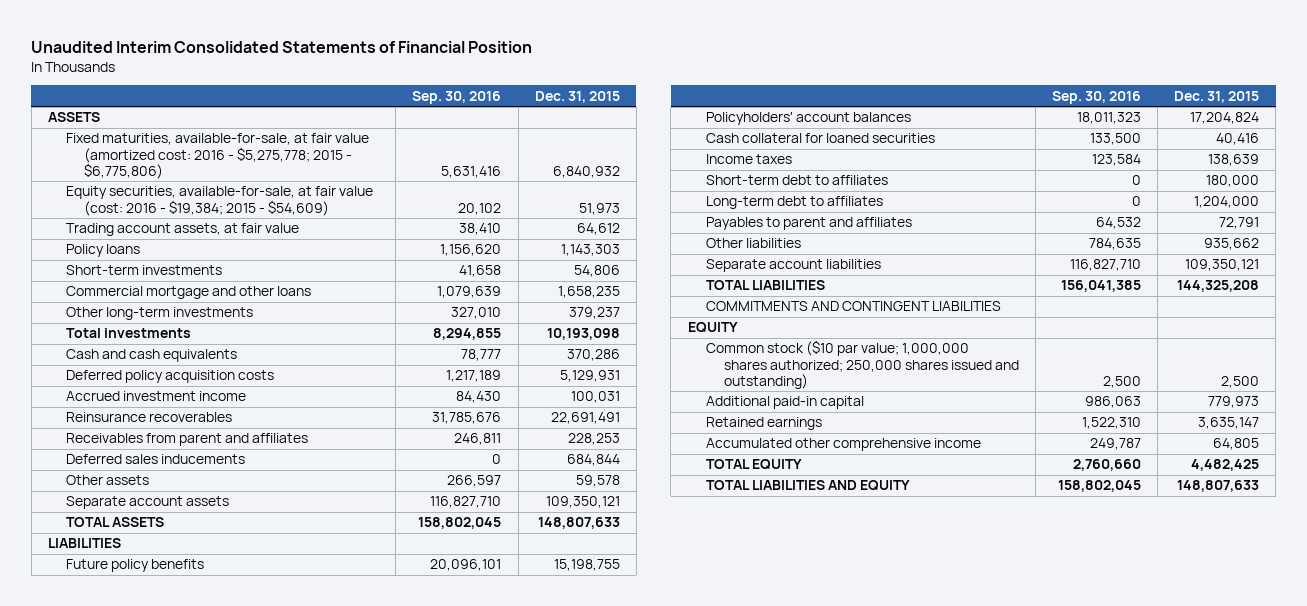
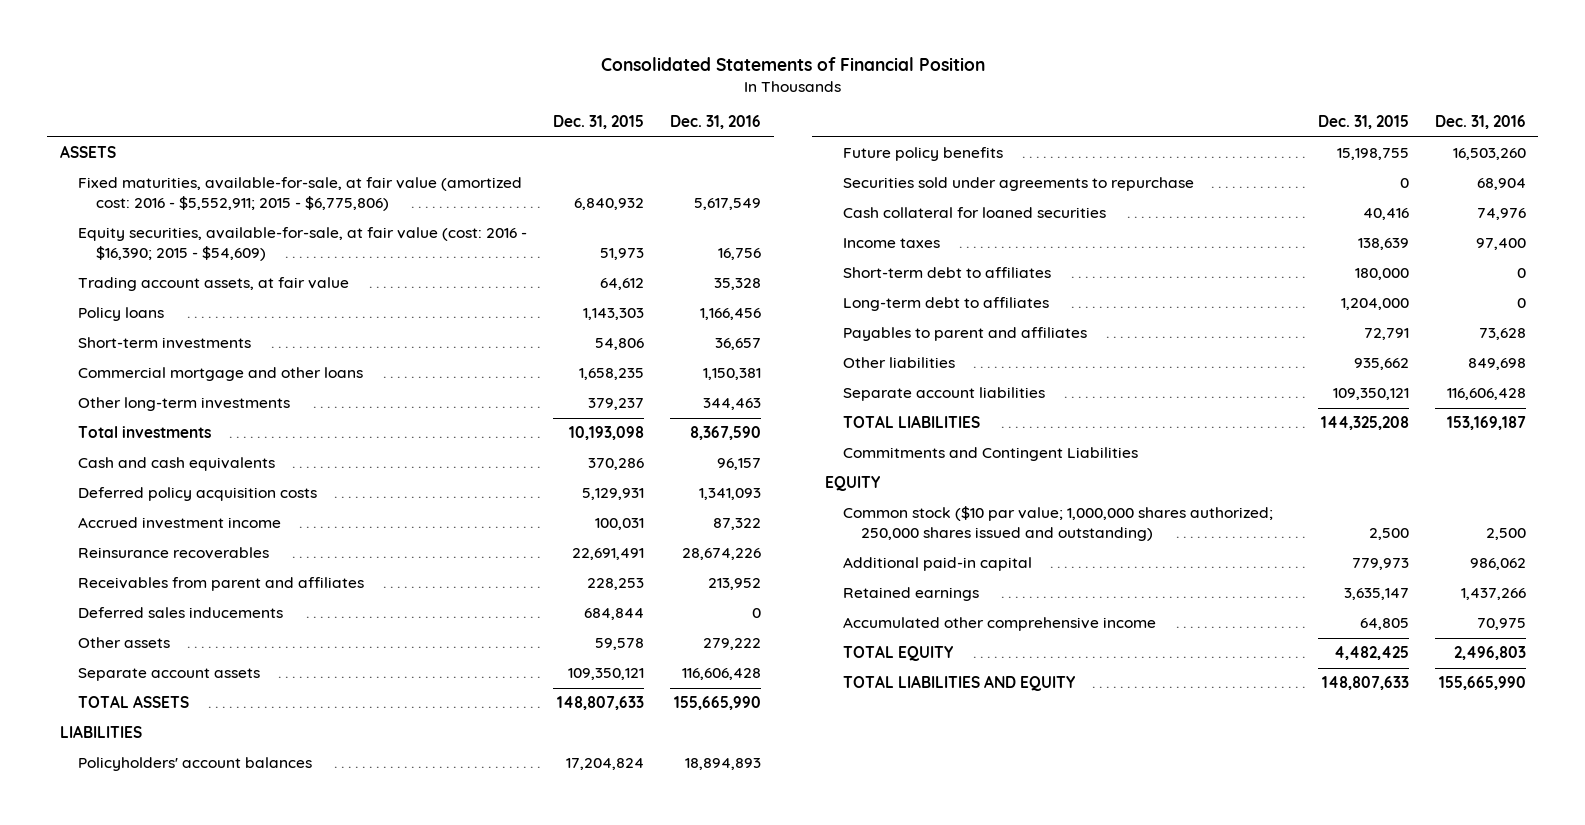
[31,40,533,53] Unaudited Interim Consolidated Statements of Financial Position -> [600,56,985,71] Consolidated Statements of Financial Position
[412,90,502,104] Sep. 30, 2016 -> none
none -> [669,115,761,130] Dec. 31, 2016
[66,133,370,179] Fixed maturities, available-for-sale, at fair value (amortized cost: 2016 - $5,275,778; 2015 - $6,775,806) -> [77,177,522,212] Fixed maturities, available-for-sale, at fair value (amortized cost: 2016 - $5,552,911; 2015 - $6,775,806)
[66,186,374,216] Equity securities, available-for-sale, at fair value (cost: 2016 - $19,384; 2015 - $54,609) -> [77,227,527,262] Equity securities, available-for-sale, at fair value (cost: 2016 - $16,390; 2015 - $54,609)
[66,559,205,573] Future policy benefits -> [842,147,1003,162] Future policy benefits
none -> [842,177,1194,192] Securities sold under agreements to repurchase
[705,301,1001,312] COMMITMENTS AND CONTINGENT LIABILITIES -> [842,447,1138,462] Commitments and Contingent Liabilities

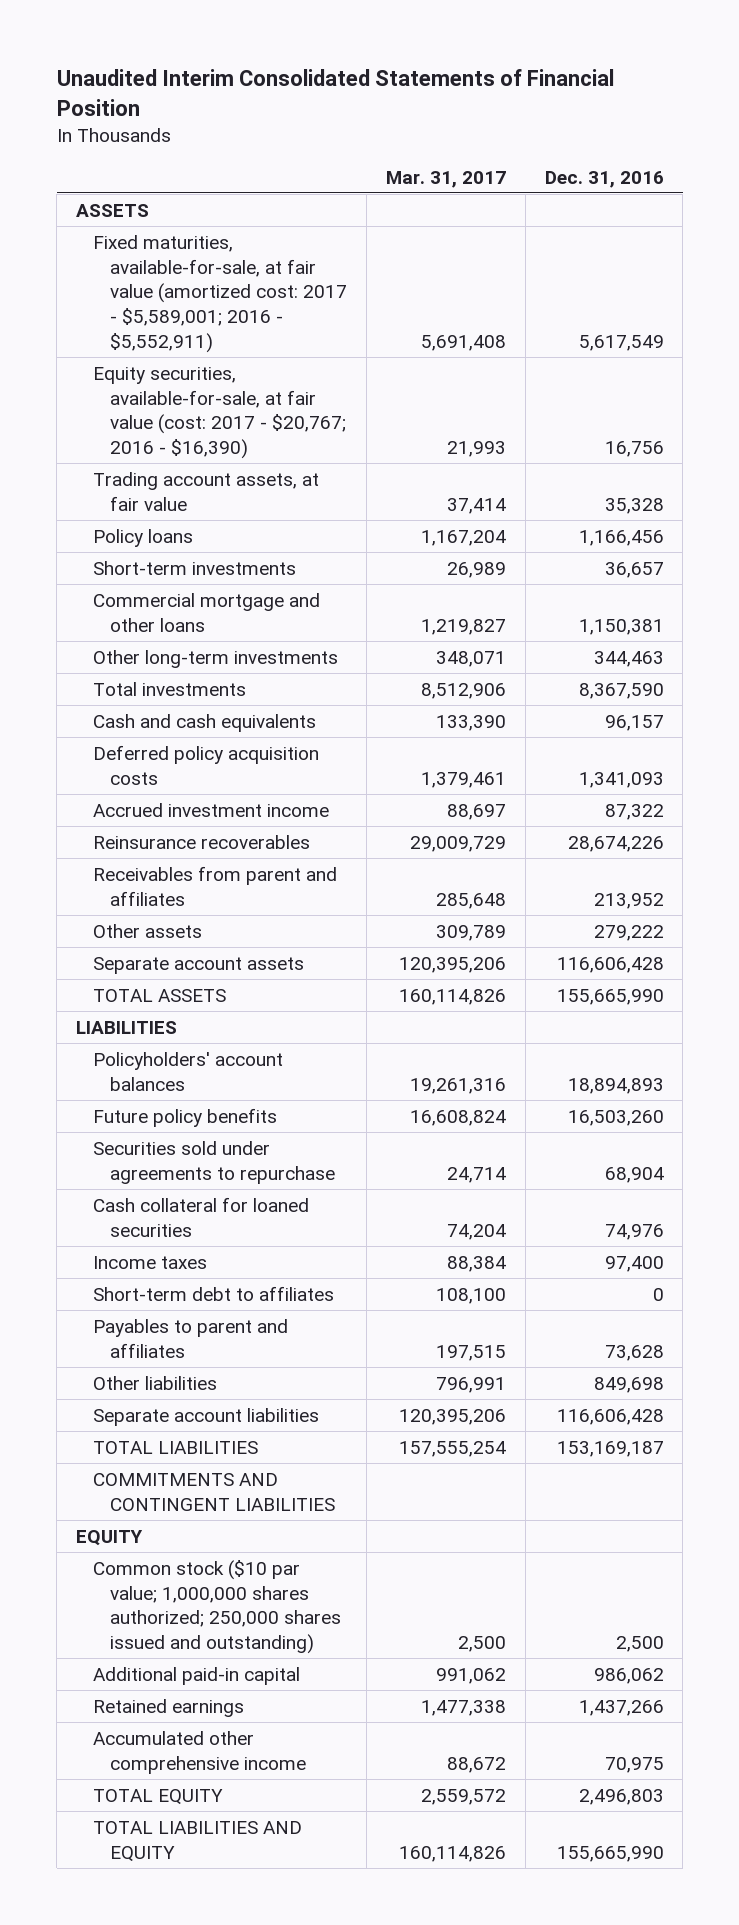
[600,56,985,71] Consolidated Statements of Financial Position -> [56,69,614,116] Unaudited Interim Consolidated Statements of Financial Position
[552,115,644,130] Dec. 31, 2015 -> none
none -> [385,170,506,188] Mar. 31, 2017
[77,177,522,212] Fixed maturities, available-for-sale, at fair value (amortized cost: 2016 - $5,552,911; 2015 - $6,775,806) -> [93,234,348,353] Fixed maturities, available-for-sale, at fair value (amortized cost: 2017 - $5,589,001; 2016 - $5,552,911)
[77,227,527,262] Equity securities, available-for-sale, at fair value (cost: 2016 - $16,390; 2015 - $54,609) -> [93,366,347,459] Equity securities, available-for-sale, at fair value (cost: 2017 - $20,767; 2016 - $16,390)
[77,607,283,619] Deferred sales inducements -> none
[842,297,1049,312] Long-term debt to affiliates -> none
[842,447,1138,462] Commitments and Contingent Liabilities -> [93,1472,336,1511] COMMITMENTS AND CONTINGENT LIABILITIES

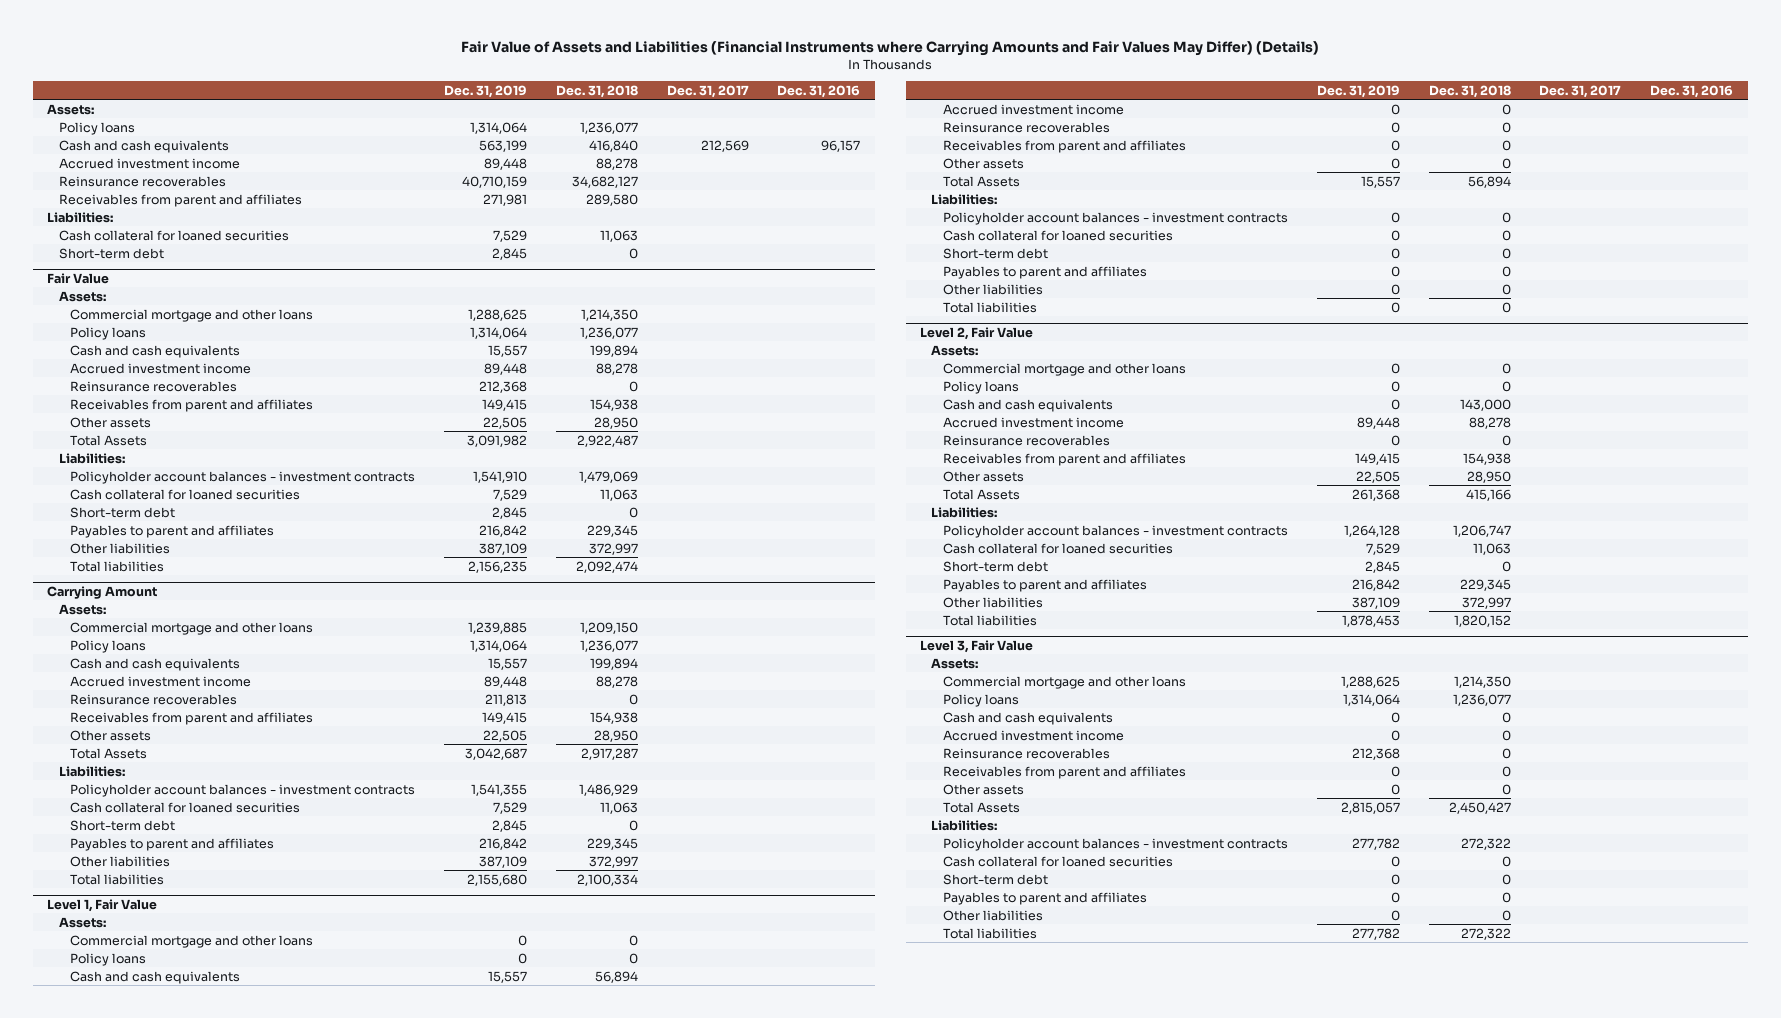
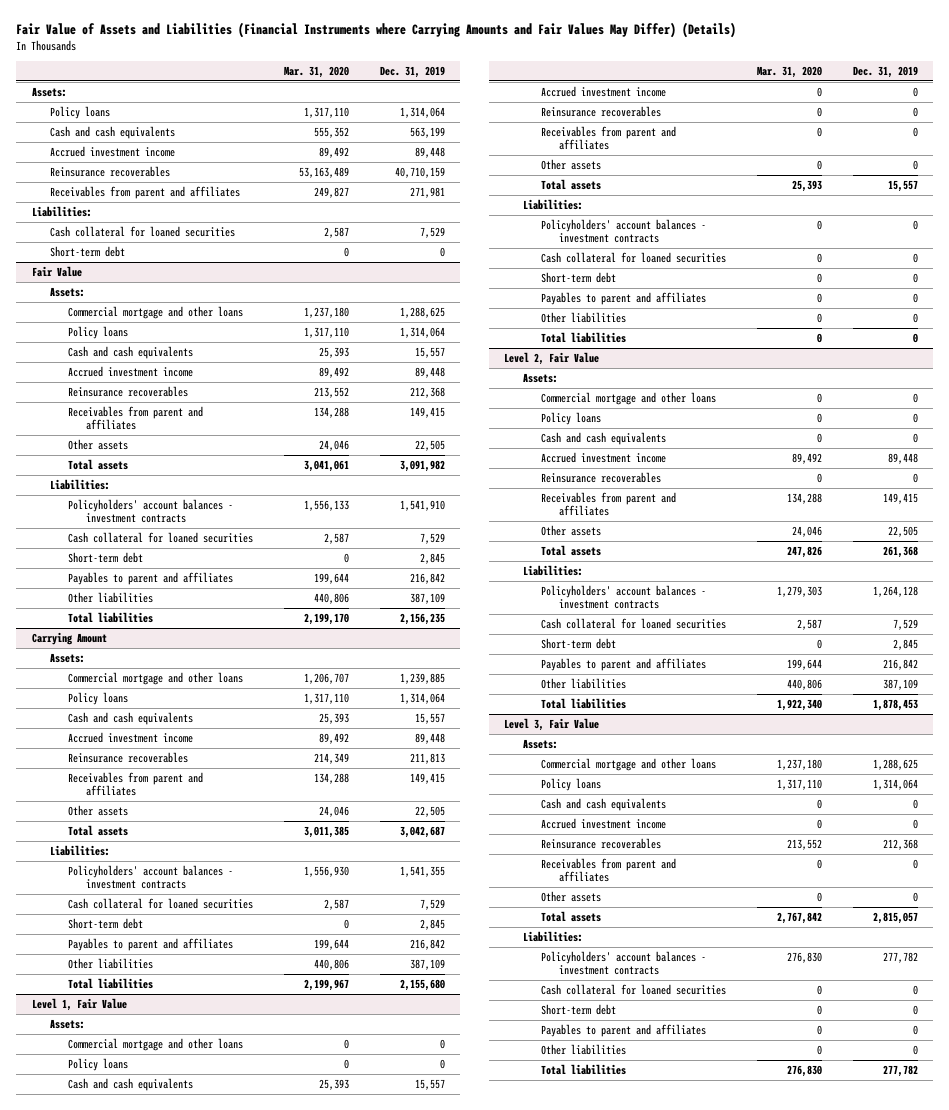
[555,84,638,98] Dec. 31, 2018 -> none
[666,84,749,98] Dec. 31, 2017 -> none
[777,84,861,98] Dec. 31, 2016 -> none
none -> [283,65,349,78] Mar. 31, 2020
[491,247,527,260] 2,845 -> [439,246,445,257] 0
[69,434,147,446] Total Assets -> [68,458,129,470] Total assets
[69,470,415,484] Policyholder account balances - investment contracts -> [68,498,234,524] Policyholders' account balances - investment contracts
[69,747,147,759] Total Assets -> [68,824,129,836] Total assets
[69,783,415,797] Policyholder account balances - investment contracts -> [68,864,234,890] Policyholders' account balances - investment contracts
[942,175,1020,187] Total Assets -> [540,178,601,190] Total assets
[942,211,1288,225] Policyholder account balances - investment contracts -> [540,218,706,244] Policyholders' account balances - investment contracts
[942,488,1020,500] Total Assets -> [540,544,601,556] Total assets
[942,524,1288,538] Policyholder account balances - investment contracts -> [540,584,706,610] Policyholders' account balances - investment contracts
[942,801,1020,813] Total Assets -> [540,910,601,922] Total assets
[942,837,1288,851] Policyholder account balances - investment contracts -> [540,950,706,976] Policyholders' account balances - investment contracts

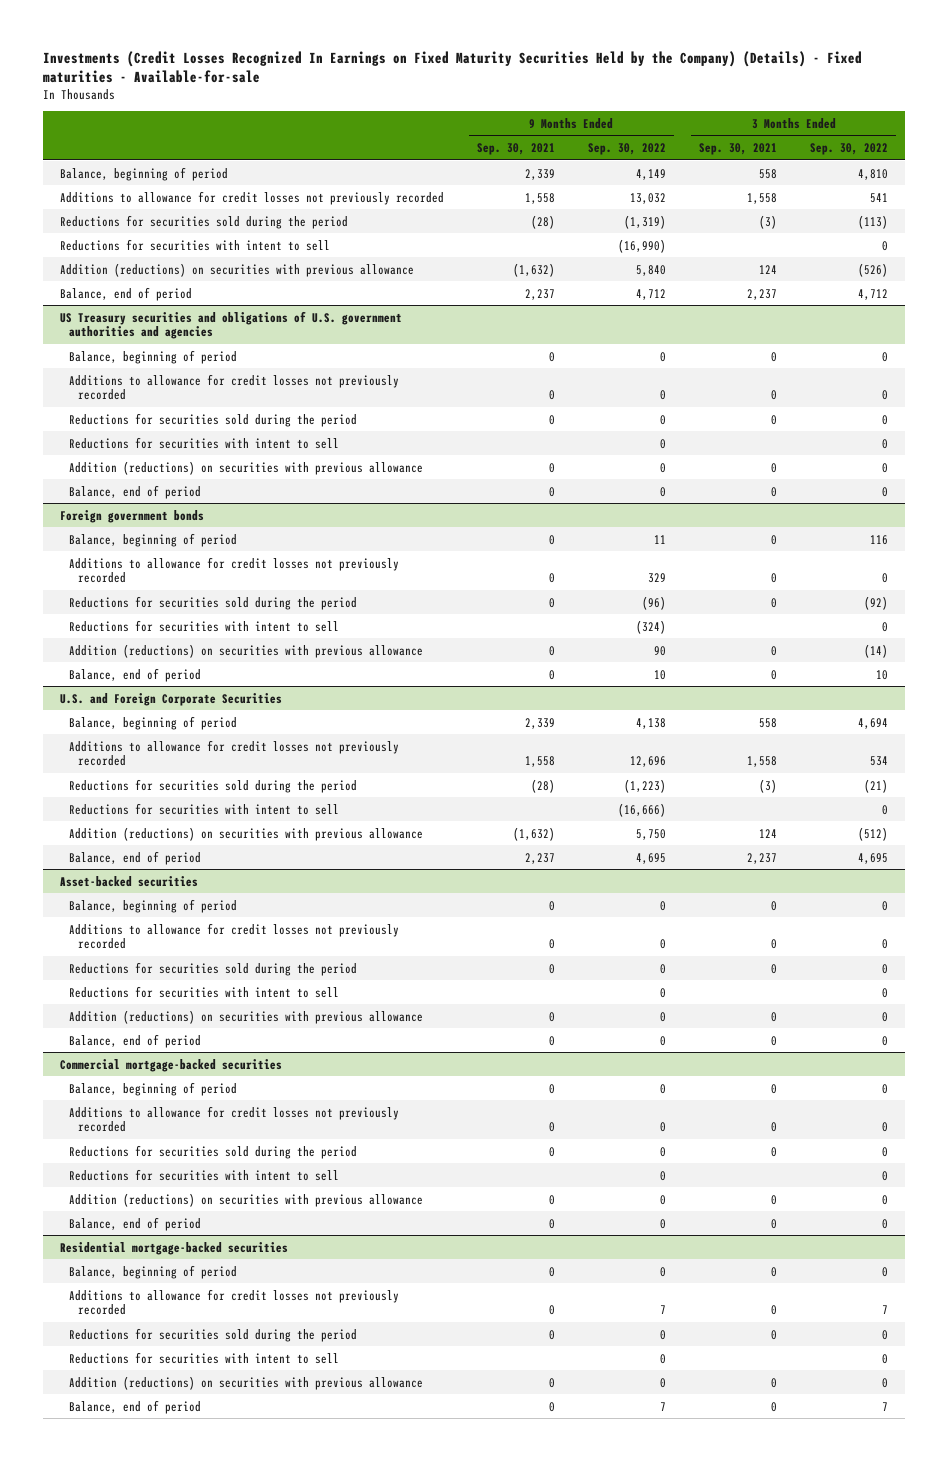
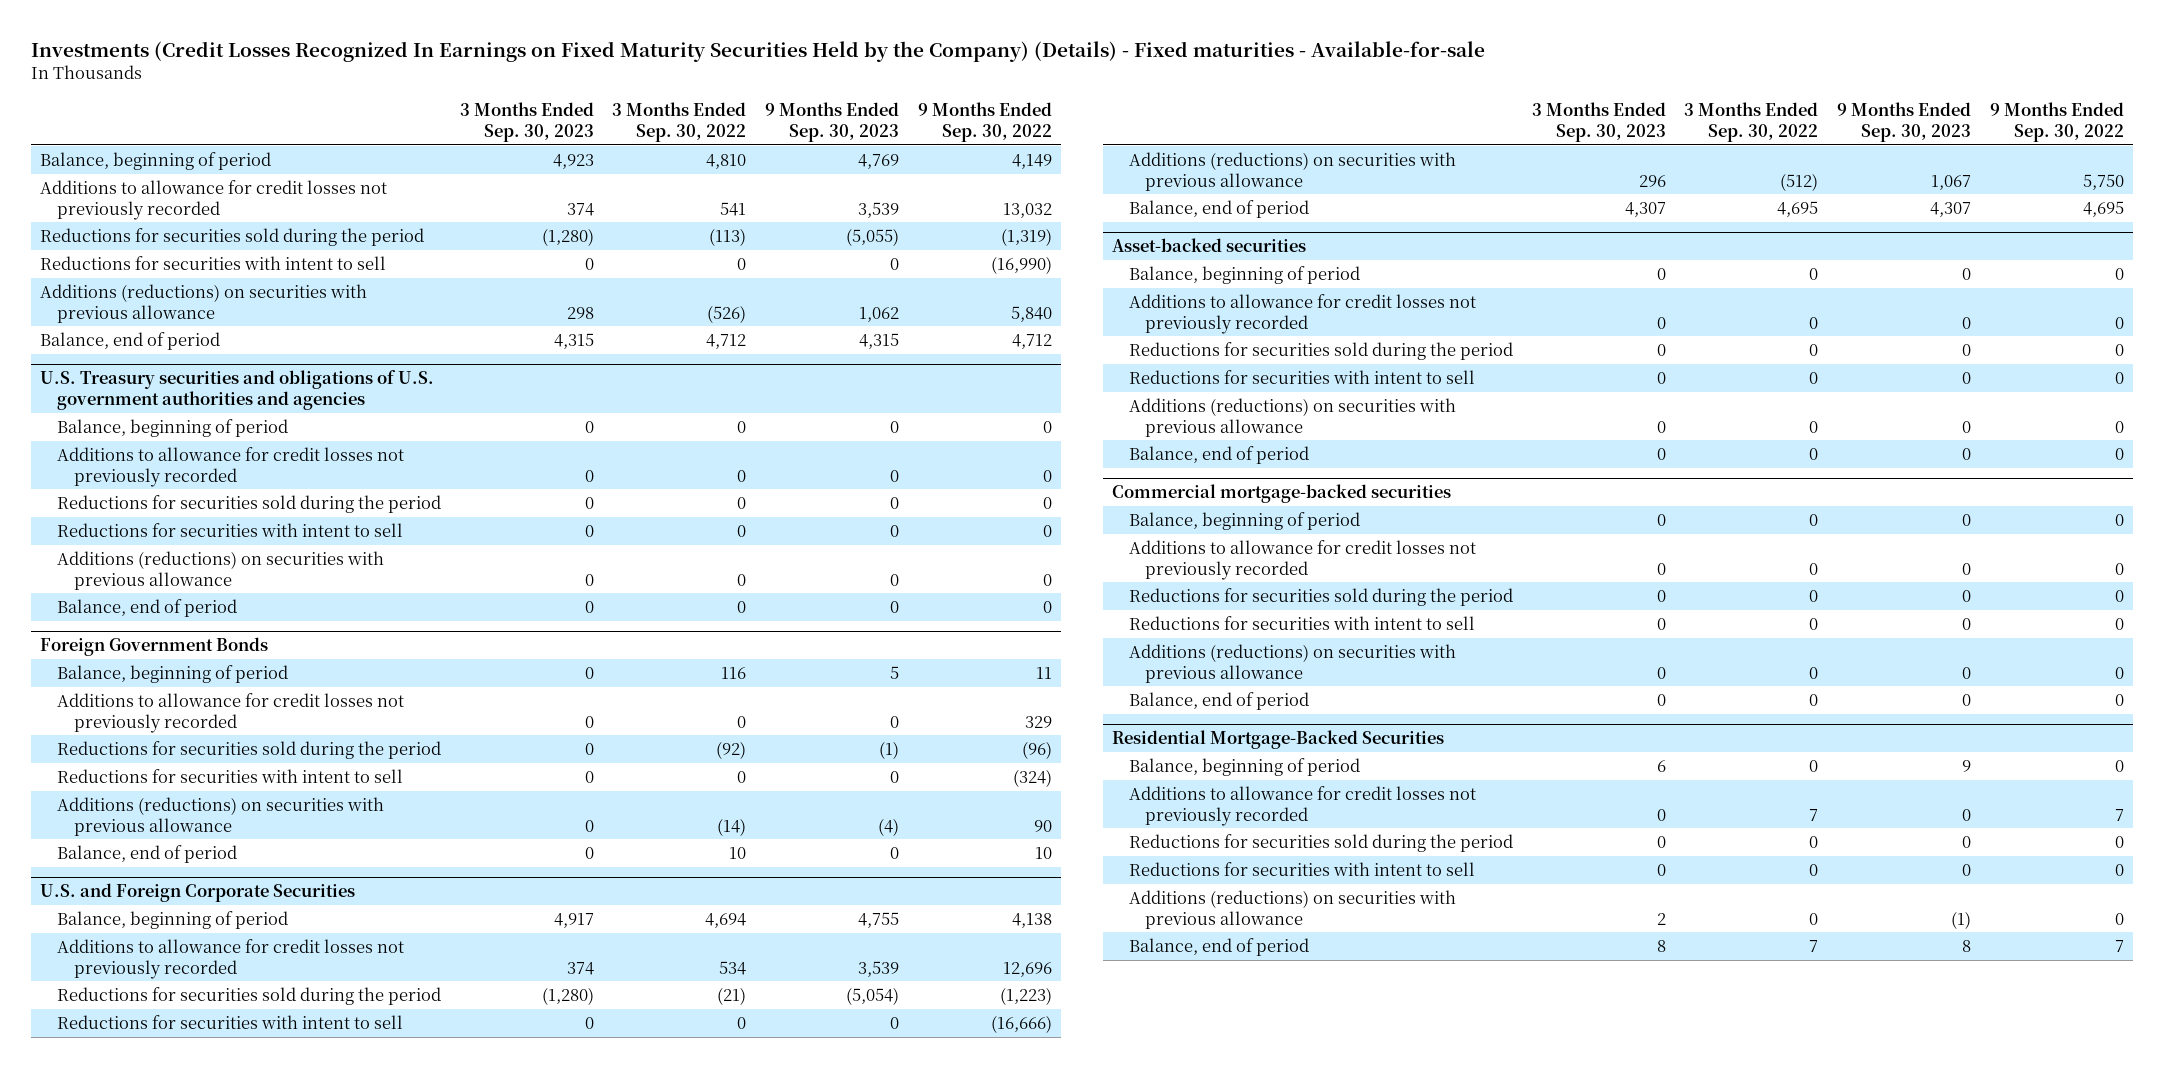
[476,142,555,155] Sep. 30, 2021 -> none
[699,142,778,155] Sep. 30, 2021 -> none
none -> [459,102,594,142] 3 Months Ended Sep. 30, 2023
none -> [765,102,900,142] 9 Months Ended Sep. 30, 2023
[59,262,414,277] Addition (reductions) on securities with previous allowance -> [40,284,368,323] Additions (reductions) on securities with previous allowance
[59,310,402,340] US Treasury securities and obligations of U.S. government authorities and agencies -> [40,370,435,410] U.S. Treasury securities and obligations of U.S. government authorities and agencies
[68,460,423,475] Addition (reductions) on securities with previous allowance -> [56,551,384,590] Additions (reductions) on securities with previous allowance
[59,509,204,523] Foreign government bonds -> [40,637,269,657] Foreign Government Bonds
[68,643,423,658] Addition (reductions) on securities with previous allowance -> [56,797,384,836] Additions (reductions) on securities with previous allowance
[68,826,423,841] Addition (reductions) on securities with previous allowance -> [1128,152,1456,191] Additions (reductions) on securities with previous allowance
[68,1009,423,1024] Addition (reductions) on securities with previous allowance -> [1128,398,1456,437] Additions (reductions) on securities with previous allowance
[68,1192,423,1207] Addition (reductions) on securities with previous allowance -> [1128,644,1456,683] Additions (reductions) on securities with previous allowance
[59,1241,288,1255] Residential mortgage-backed securities -> [1112,730,1445,750] Residential Mortgage-Backed Securities
[68,1375,423,1390] Addition (reductions) on securities with previous allowance -> [1128,890,1456,929] Additions (reductions) on securities with previous allowance

